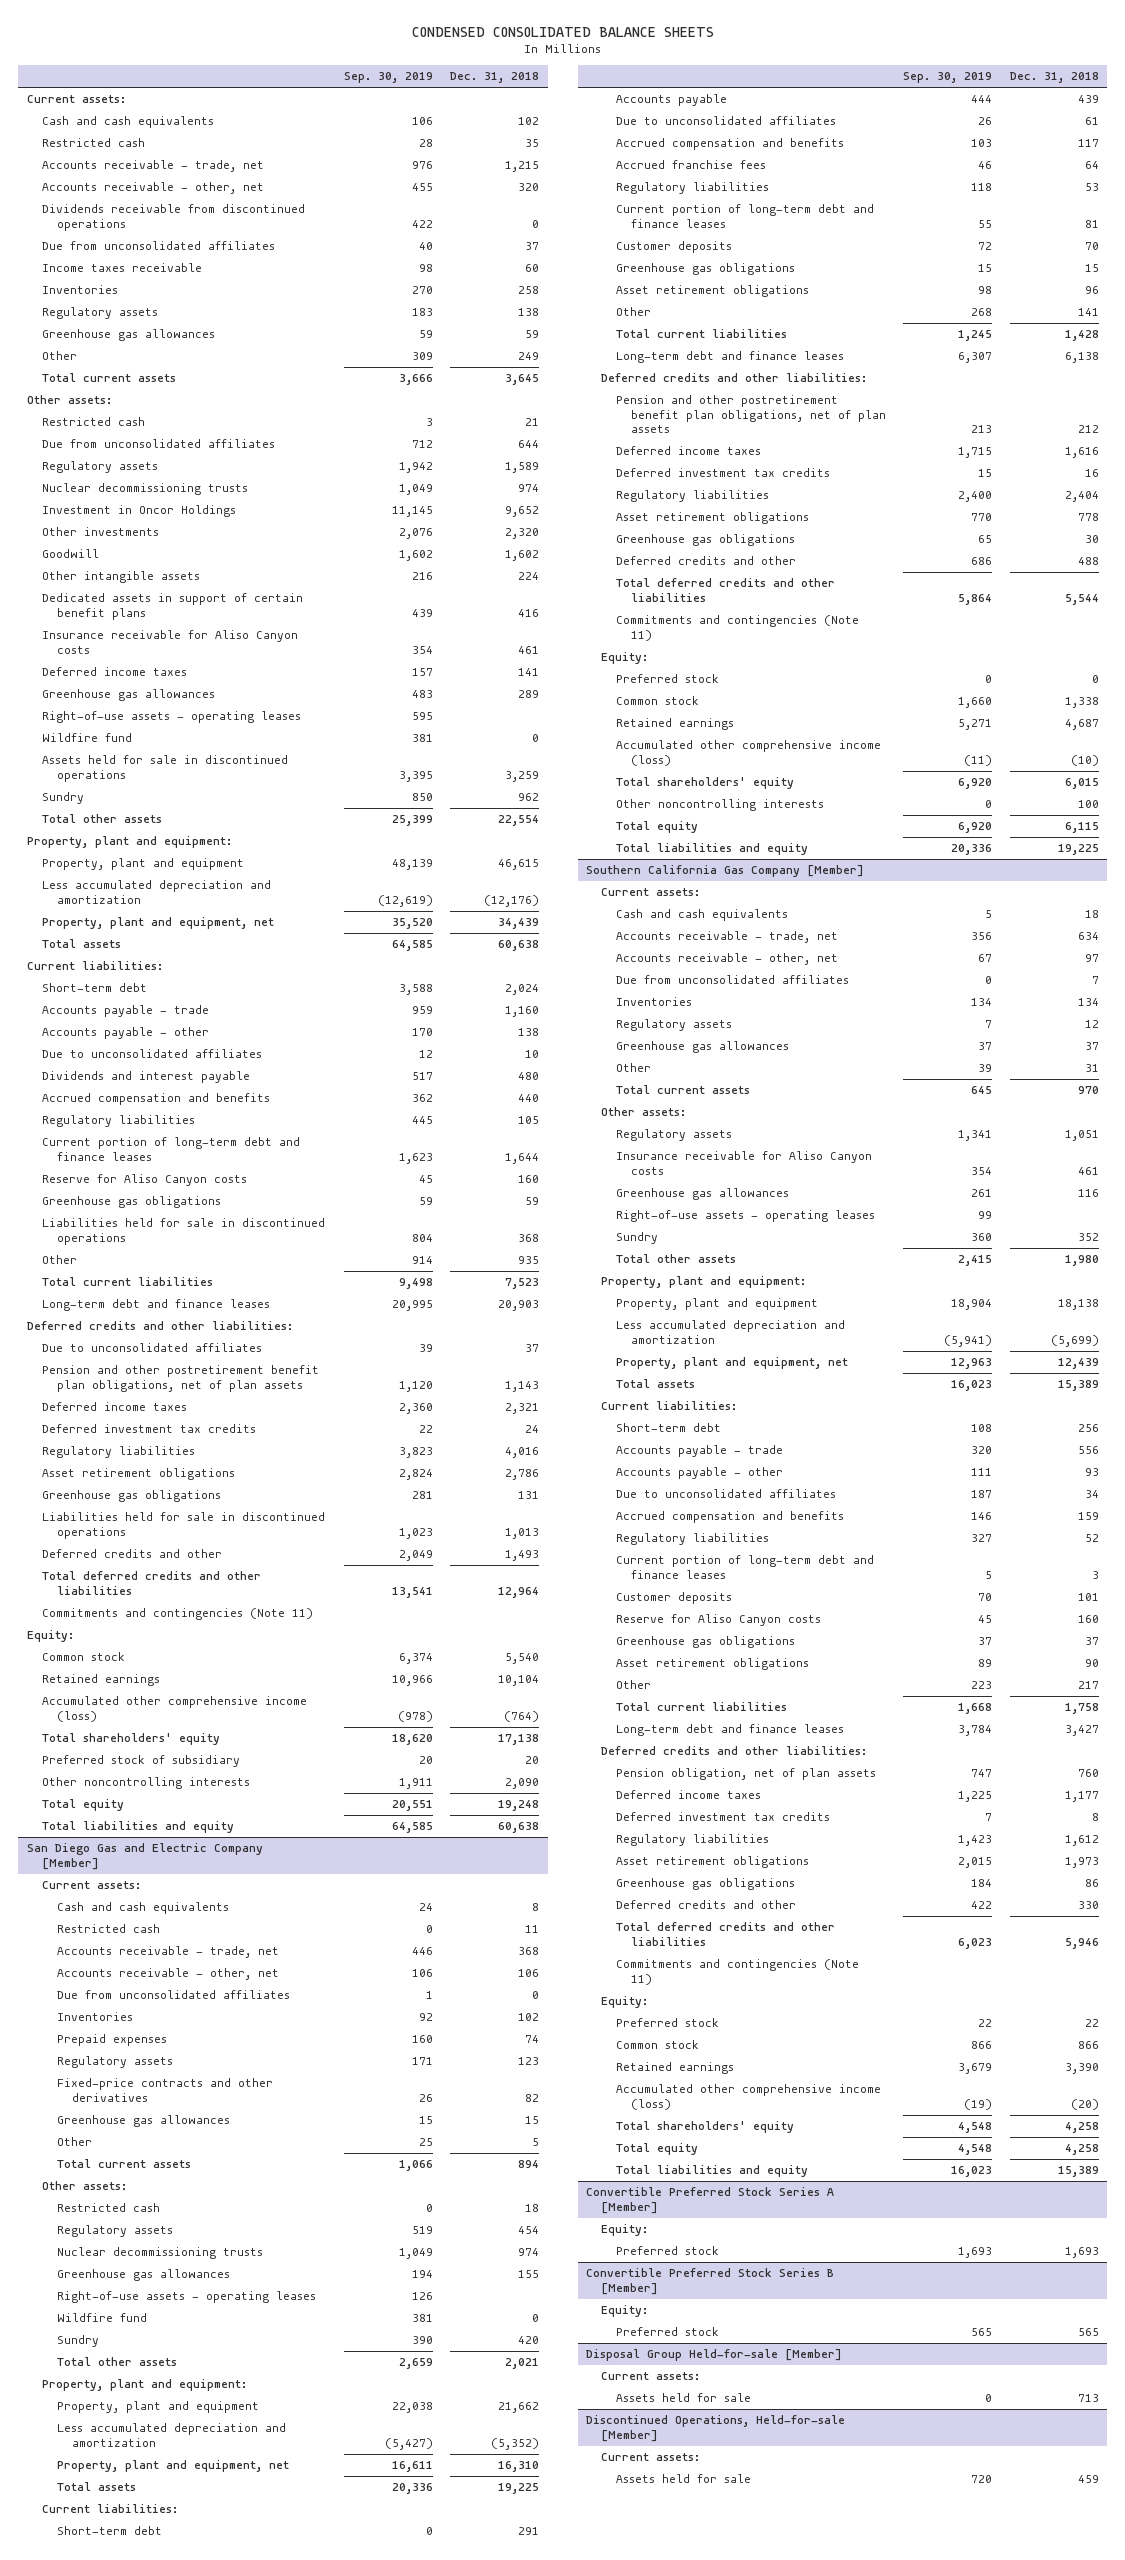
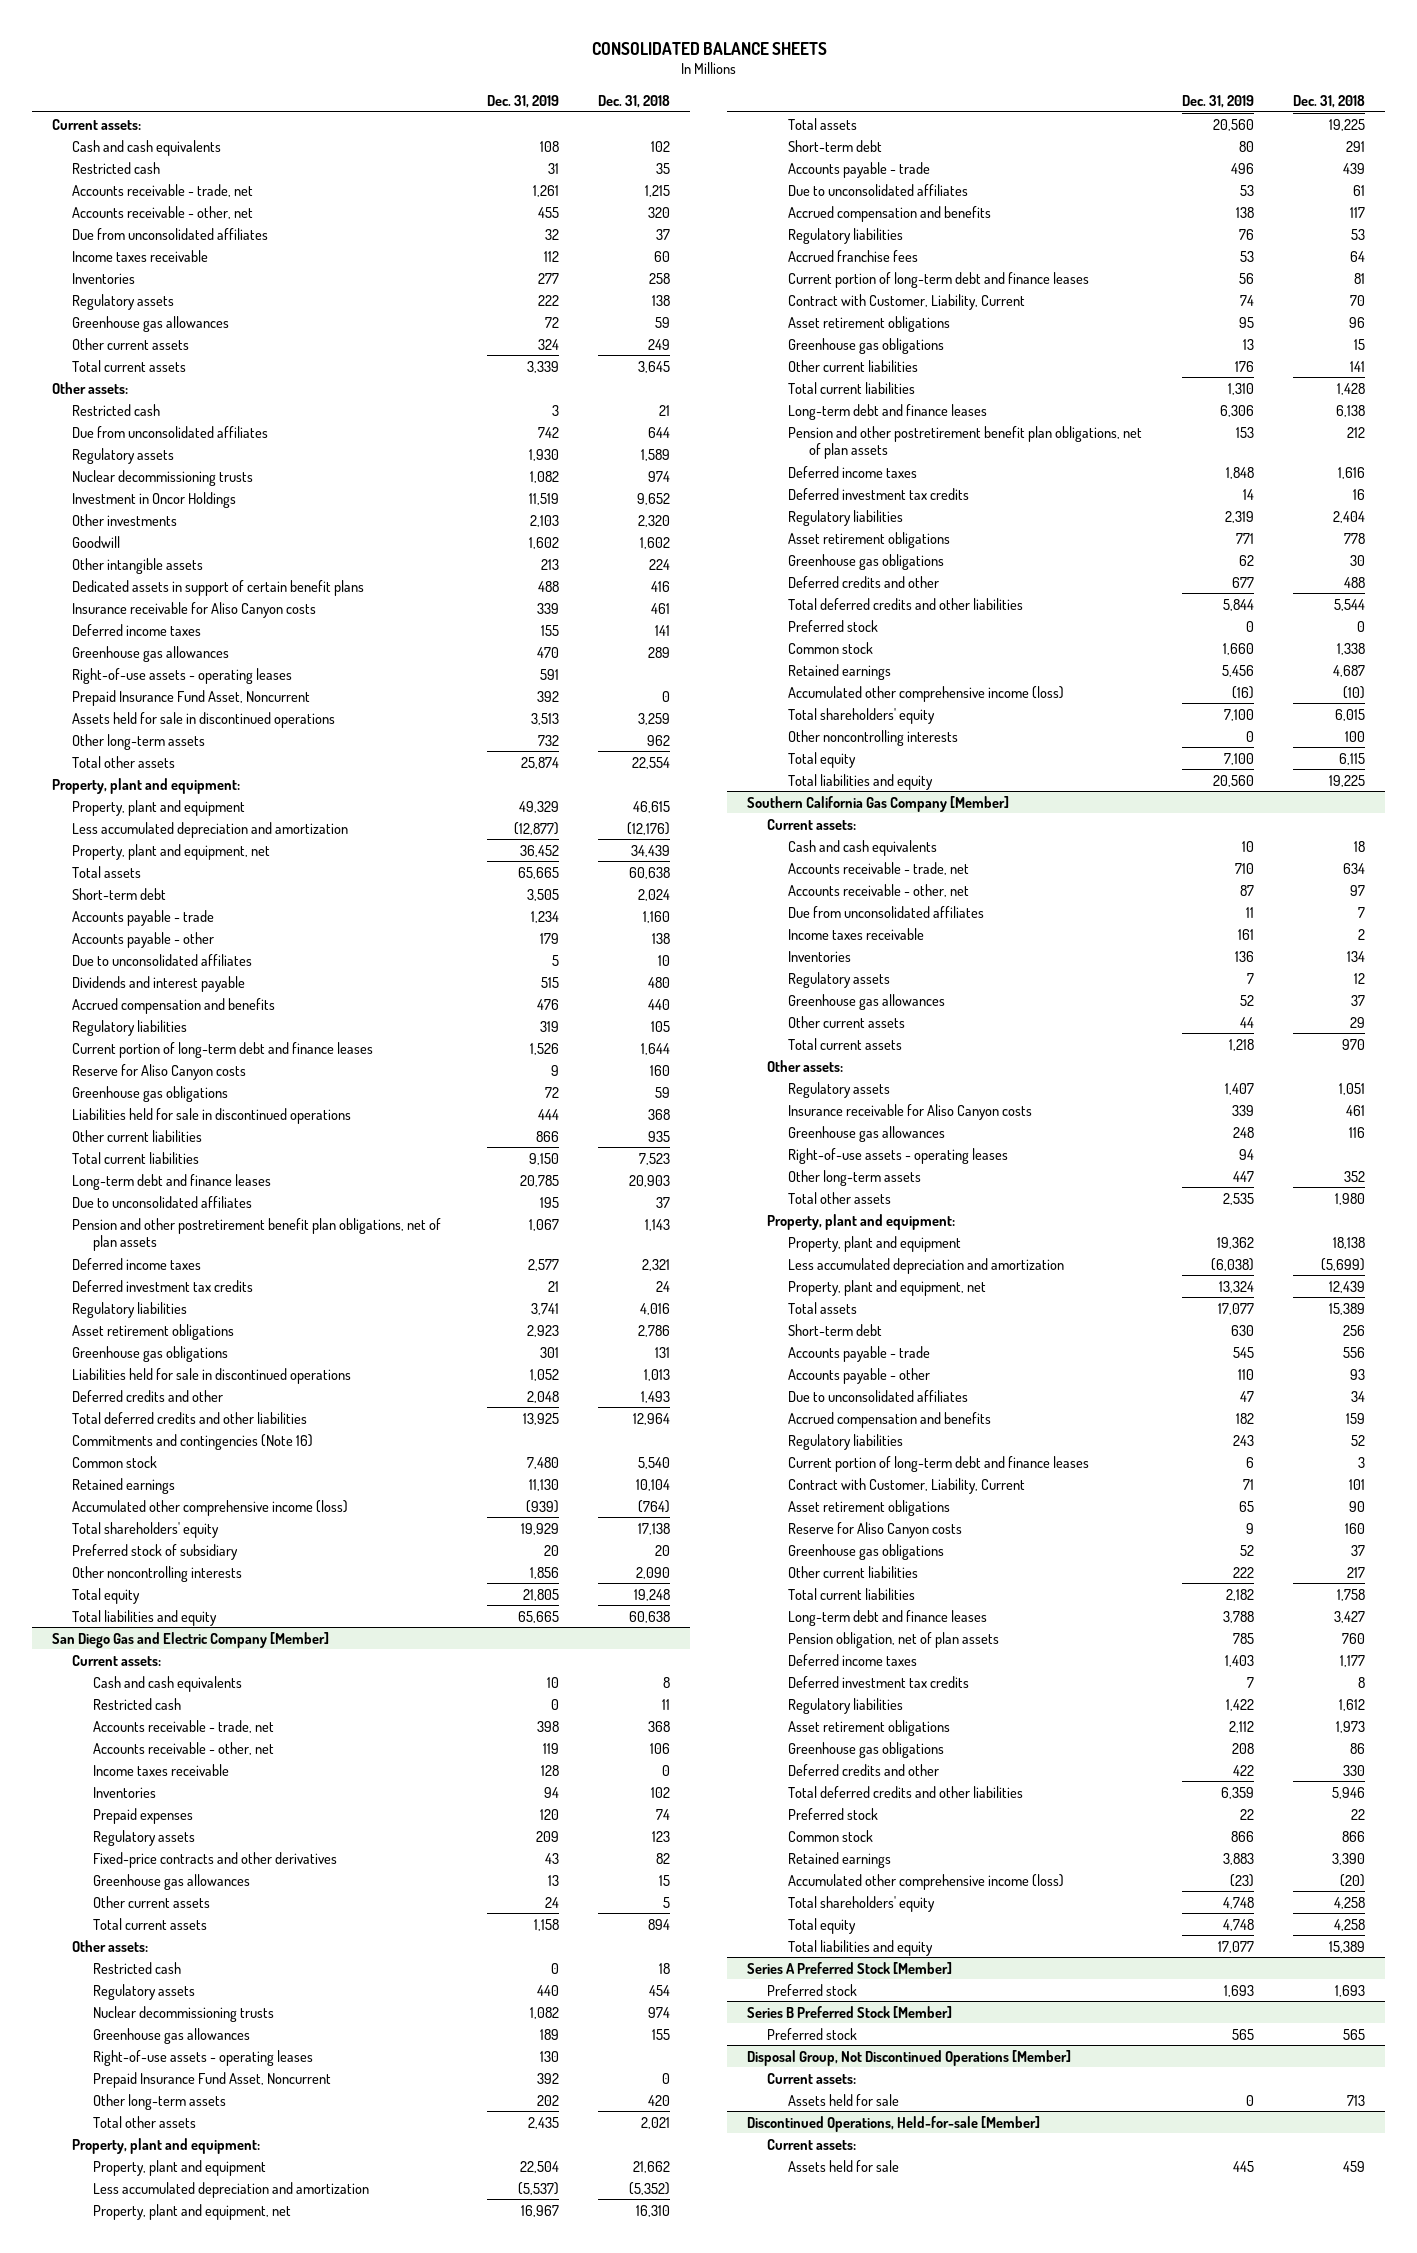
[411,26,714,37] CONDENSED CONSOLIDATED BALANCE SHEETS -> [591,41,827,55] CONSOLIDATED BALANCE SHEETS
[343,72,433,84] Sep. 30, 2019 -> none
none -> [486,94,559,108] Dec. 31, 2019
[41,204,305,231] Dividends receivable from discontinued operations -> none
[41,351,77,361] Other -> [72,337,190,350] Other current assets
[41,733,132,743] Wildfire fund -> [72,689,311,706] Prepaid Insurance Fund Asset, Noncurrent
[41,792,84,805] Sundry -> [72,733,206,750] Other long-term assets
[26,961,163,971] Current liabilities: -> none
[41,1255,77,1265] Other -> [72,1129,203,1142] Other current liabilities
[26,1321,293,1331] Deferred credits and other liabilities: -> none
[26,1630,74,1643] Equity: -> none
[41,1608,313,1621] Commitments and contingencies (Note 11) -> [72,1433,314,1450] Commitments and contingencies (Note 16)
[56,1990,290,2000] Due from unconsolidated affiliates -> none
none -> [92,1763,229,1776] Income taxes receivable
[56,2137,92,2147] Other -> [92,1895,210,1908] Other current assets
[56,2313,147,2323] Wildfire fund -> [92,2071,331,2088] Prepaid Insurance Fund Asset, Noncurrent
[56,2335,99,2348] Sundry -> [92,2093,226,2110] Other long-term assets
[41,2504,178,2514] Current liabilities: -> none
[616,94,728,107] Accounts payable -> [788,161,931,178] Accounts payable - trade
[616,160,767,170] Accrued franchise fees -> [788,249,919,262] Accrued franchise fees
[616,241,733,254] Customer deposits -> [788,293,1026,310] Contract with Customer, Liability, Current
[616,263,796,276] Greenhouse gas obligations -> [788,337,945,354] Greenhouse gas obligations
[616,307,652,317] Other -> [788,359,919,372] Other current liabilities
[601,373,868,383] Deferred credits and other liabilities: -> none
[616,615,860,641] Commitments and contingencies (Note 11) -> none
[601,652,649,665] Equity: -> none
none -> [788,927,925,940] Income taxes receivable
[616,1063,652,1073] Other -> [788,1015,906,1028] Other current assets
[1084,1064,1099,1073] 31 -> [1350,1016,1366,1028] 29
[616,1232,659,1245] Sundry -> [788,1169,922,1186] Other long-term assets
[601,1401,738,1411] Current liabilities: -> none
[616,1592,733,1605] Customer deposits -> [788,1477,1026,1494] Contract with Customer, Liability, Current
[616,1658,810,1671] Asset retirement obligations -> [788,1499,951,1516] Asset retirement obligations
[616,1680,652,1690] Other -> [788,1565,919,1578] Other current liabilities
[601,1746,868,1756] Deferred credits and other liabilities: -> none
[616,1959,860,1985] Commitments and contingencies (Note 11) -> none
[601,1996,649,2009] Equity: -> none
[601,2224,649,2237] Equity: -> none
[586,2187,835,2214] Convertible Preferred Stock Series A [Member] -> [746,1961,952,1974] Series A Preferred Stock [Member]
[601,2305,649,2318] Equity: -> none
[586,2268,835,2295] Convertible Preferred Stock Series B [Member] -> [746,2005,952,2018] Series B Preferred Stock [Member]
[586,2349,843,2362] Disposal Group Held-for-sale [Member] -> none
none -> [746,2049,1071,2066] Disposal Group, Not Discontinued Operations [Member]

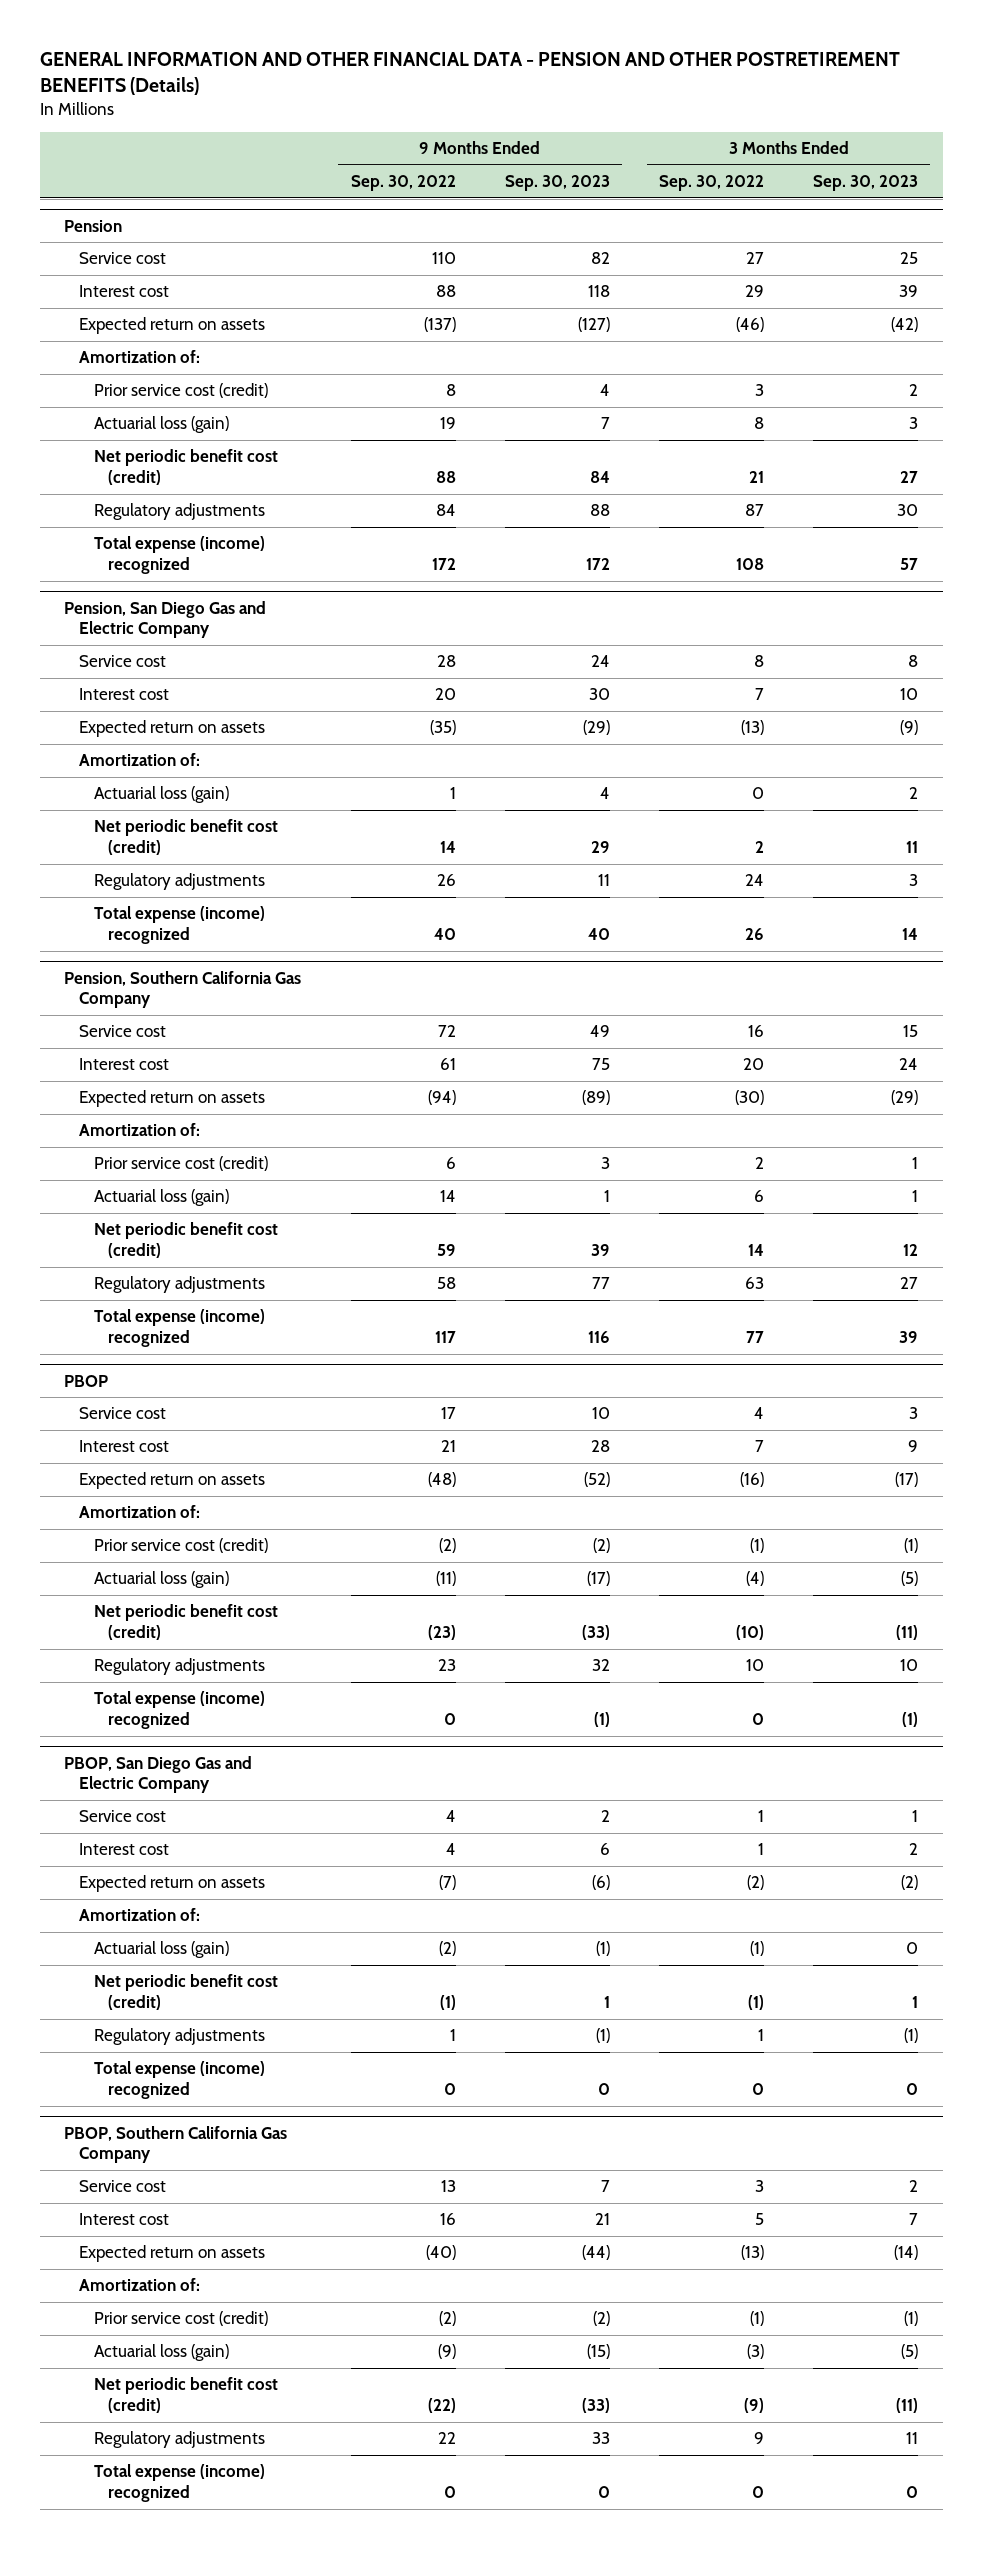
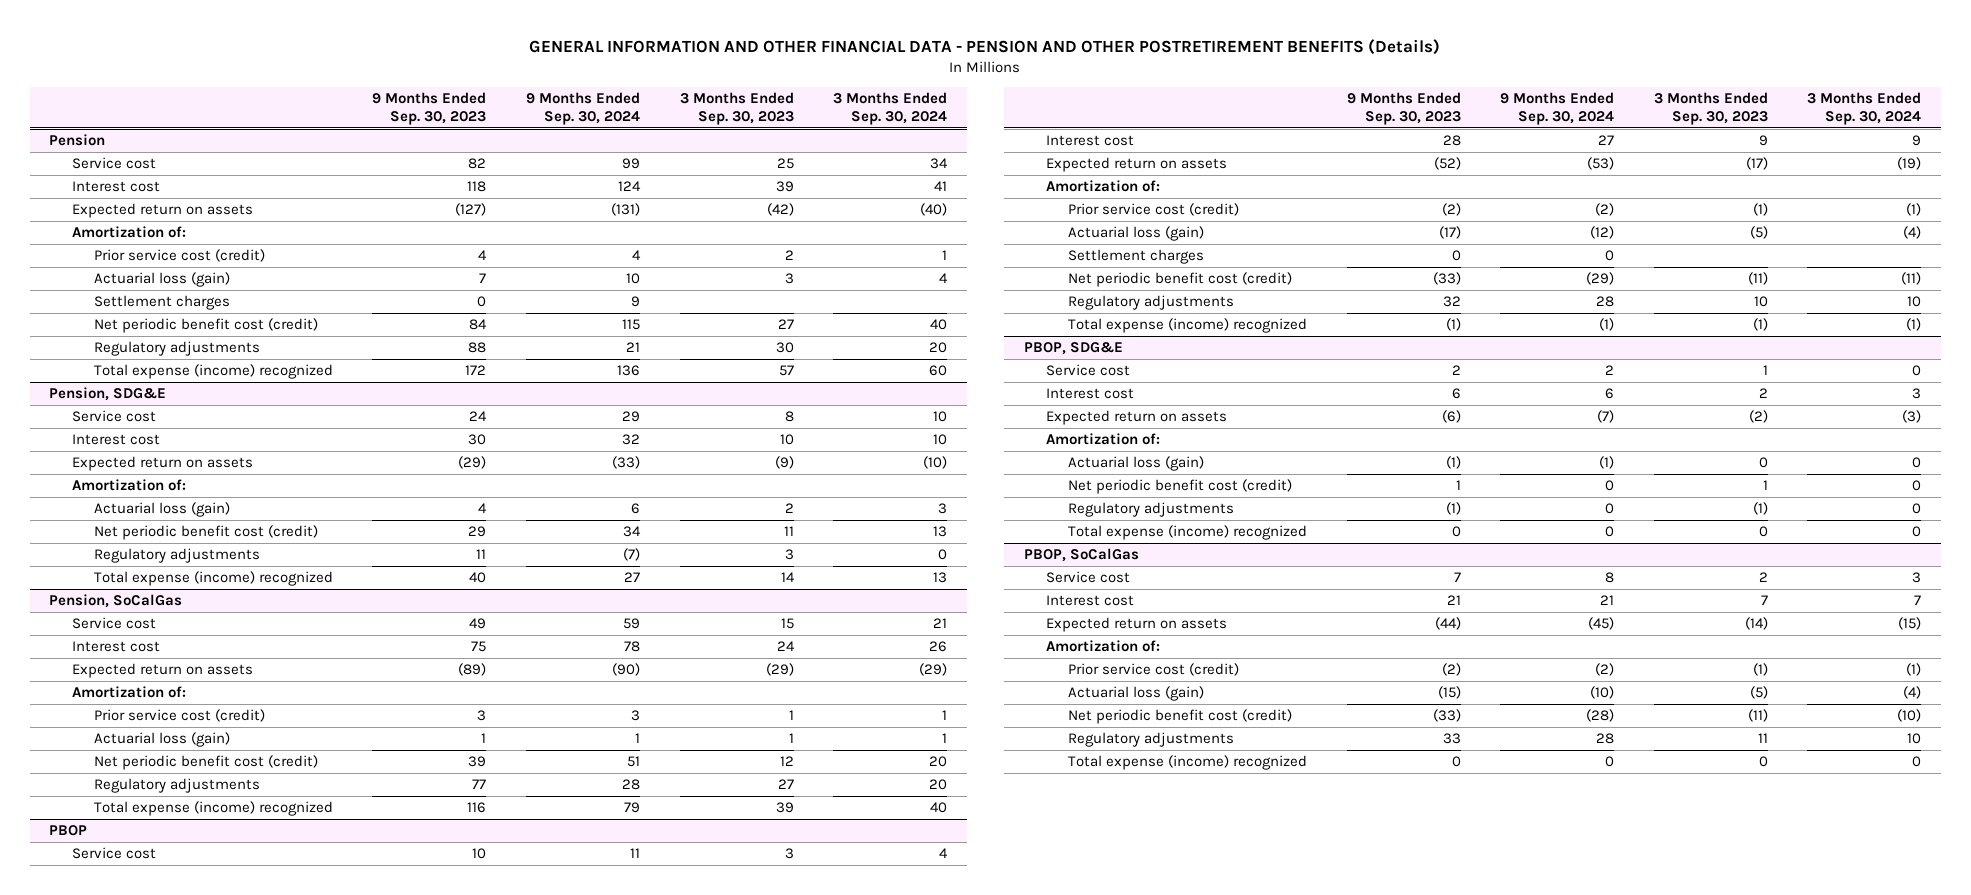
[350,175,456,192] Sep. 30, 2022 -> none
[658,175,764,192] Sep. 30, 2022 -> none
none -> [526,92,641,126] 9 Months Ended Sep. 30, 2024
none -> [833,92,948,126] 3 Months Ended Sep. 30, 2024
none -> [93,294,230,310] Settlement charges
[64,600,267,639] Pension, San Diego Gas and Electric Company -> none
none -> [49,386,167,401] Pension, SDG&E
[64,970,302,1009] Pension, Southern California Gas Company -> none
none -> [49,593,183,608] Pension, SoCalGas
none -> [1068,248,1205,264] Settlement charges
[64,1755,253,1794] PBOP, San Diego Gas and Electric Company -> none
none -> [1023,341,1123,355] PBOP, SDG&E
[64,2125,288,2164] PBOP, Southern California Gas Company -> none
none -> [1023,547,1139,562] PBOP, SoCalGas

